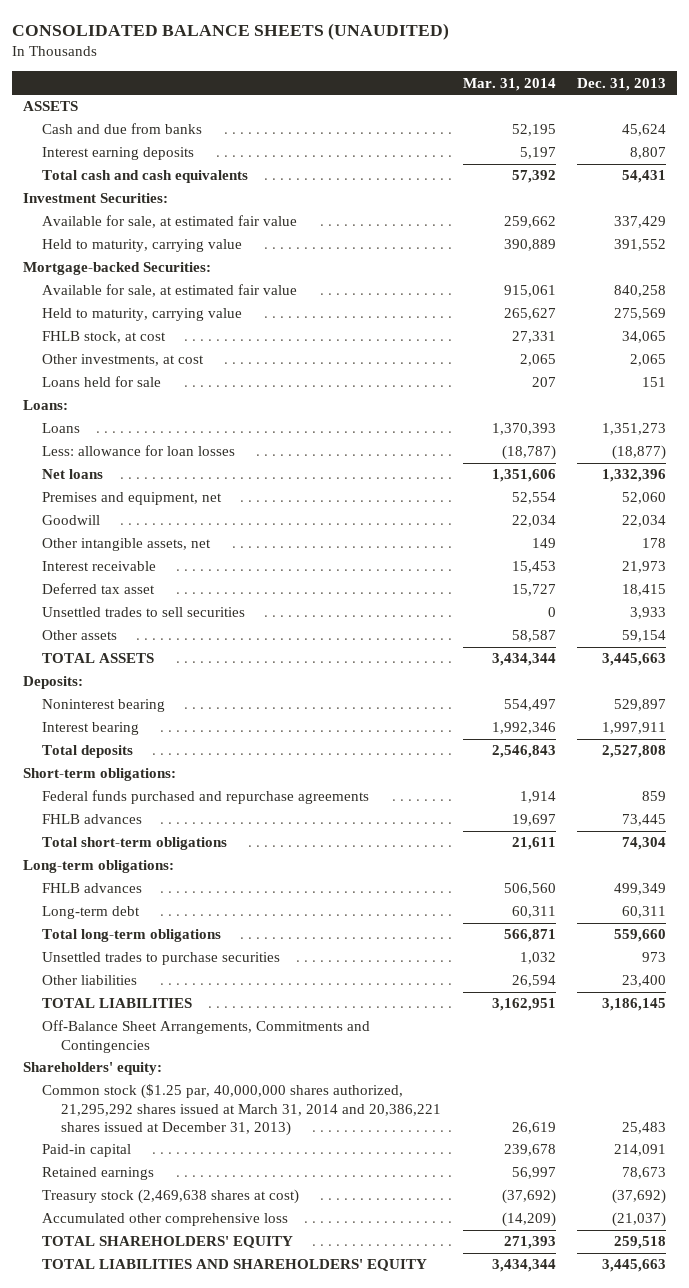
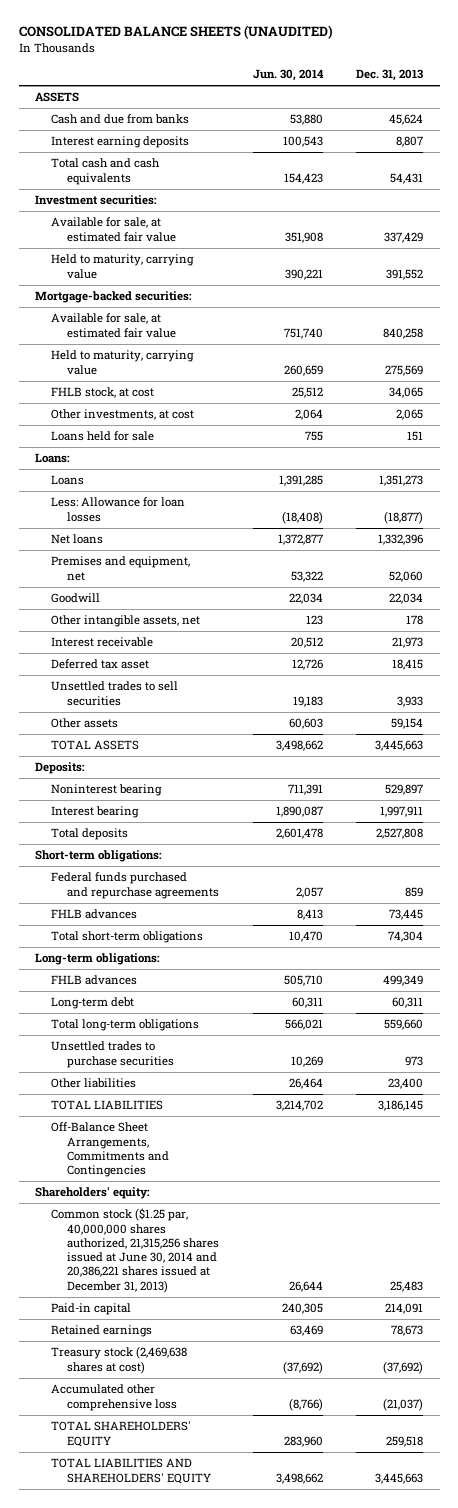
[462,77,556,91] Mar. 31, 2014 -> none
none -> [252,69,324,82] Jun. 30, 2014
[23,193,169,204] Investment Securities: -> [35,195,158,206] Investment securities:
[23,262,212,276] Mortgage-backed Securities: -> [35,291,193,304] Mortgage-backed securities:
[42,445,236,457] Less: allowance for loan losses -> [51,497,186,522] Less: Allowance for loan losses
[42,1084,442,1136] Common stock ($1.25 par, 40,000,000 shares authorized, 21,295,292 shares issued at March 31, 2014 and 20,386,221 shares issued at December 31, 2013) -> [51,1208,220,1293] Common stock ($1.25 par, 40,000,000 shares authorized, 21,315,256 shares issued at June 30, 2014 and 20,386,221 shares issued at December 31, 2013)

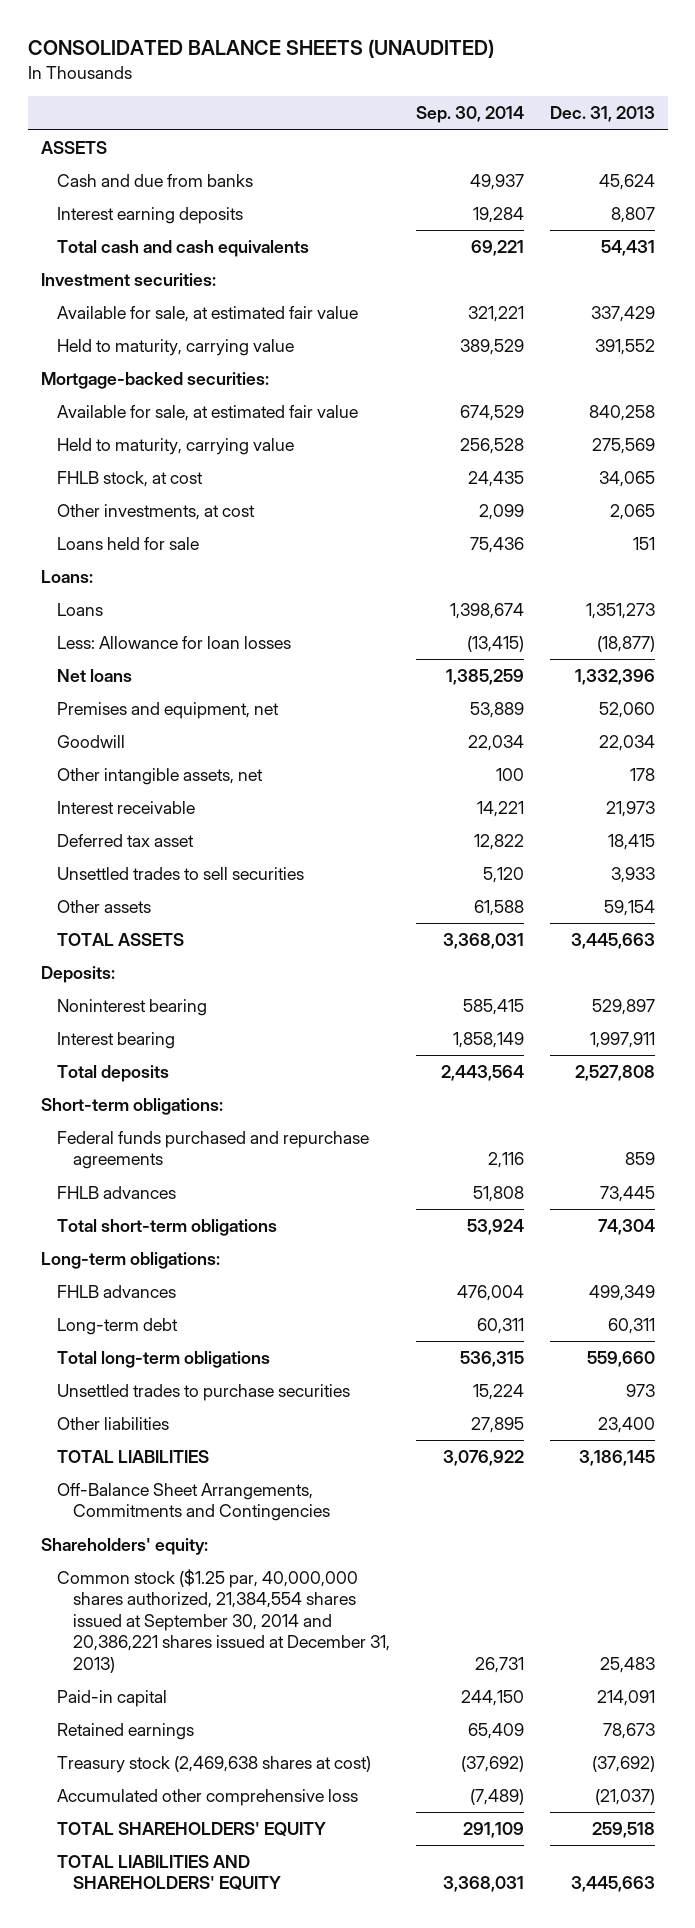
[252,69,324,82] Jun. 30, 2014 -> none
none -> [416,106,525,124] Sep. 30, 2014
[51,1208,220,1293] Common stock ($1.25 par, 40,000,000 shares authorized, 21,315,256 shares issued at June 30, 2014 and 20,386,221 shares issued at December 31, 2013) -> [56,1569,391,1673] Common stock ($1.25 par, 40,000,000 shares authorized, 21,384,554 shares issued at September 30, 2014 and 20,386,221 shares issued at December 31, 2013)

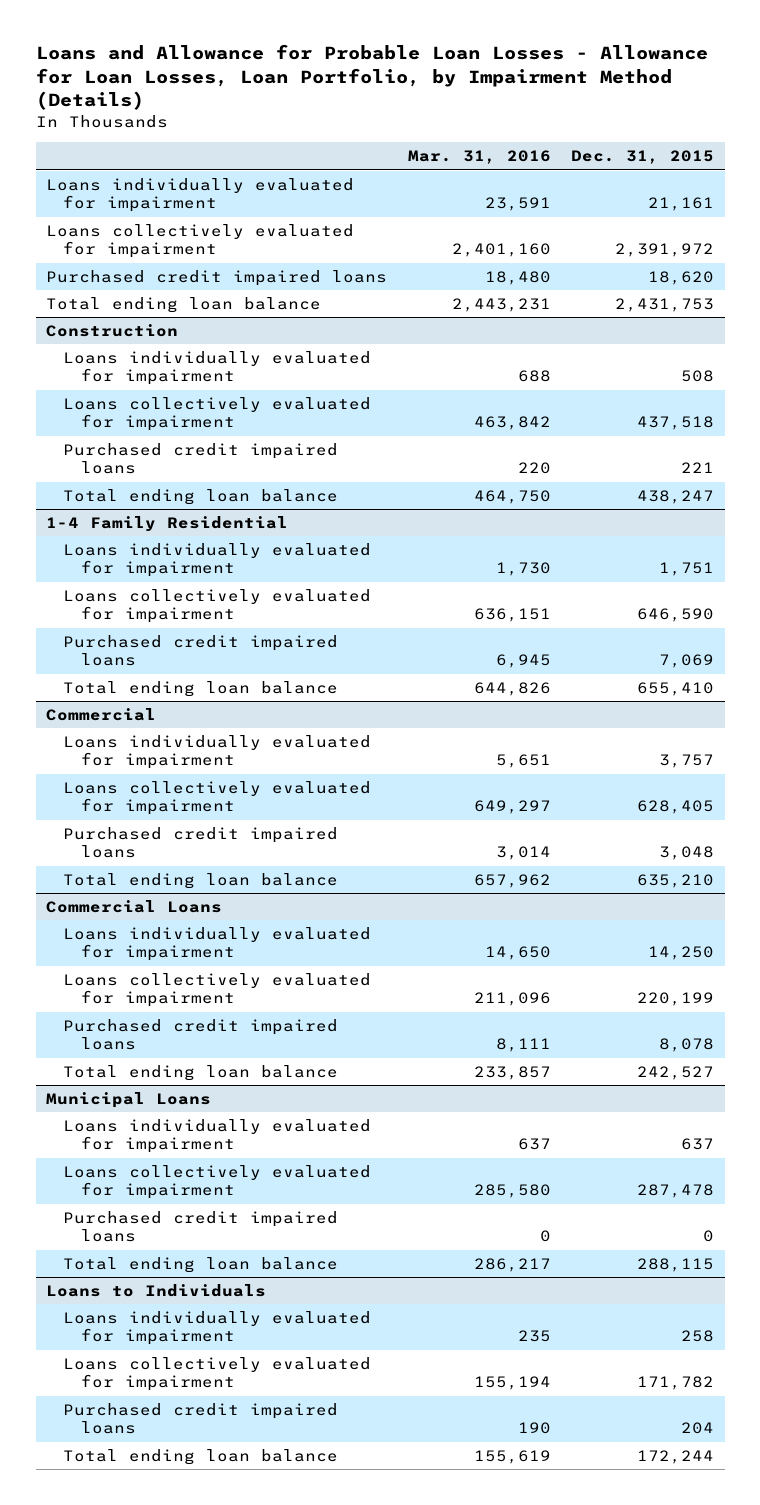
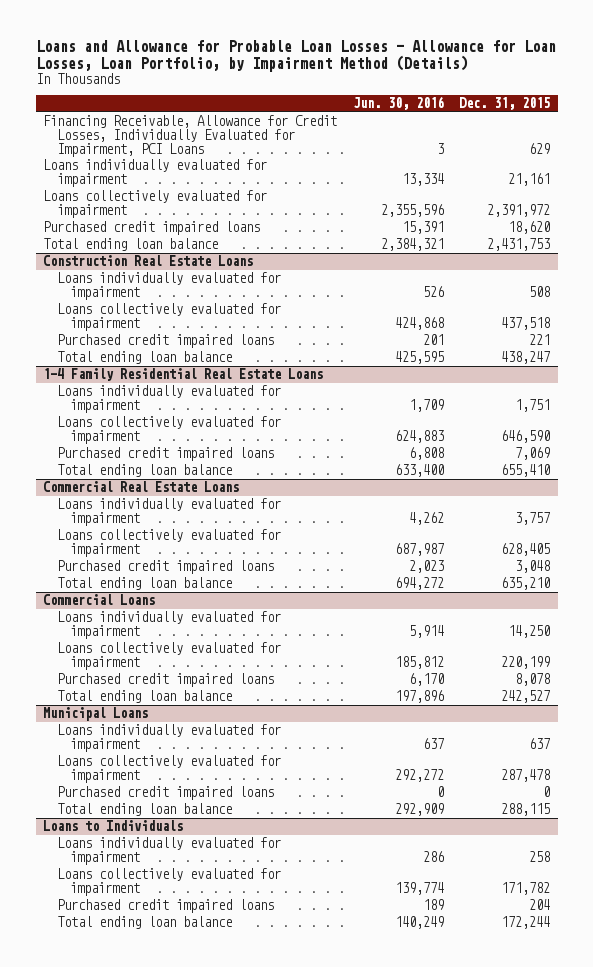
[407,150,551,165] Mar. 31, 2016 -> none
none -> [352,96,444,111] Jun. 30, 2016
none -> [43,115,338,157] Financing Receivable, Allowance for Credit Losses, Individually Evaluated for Impairment, PCI Loans
[45,324,178,338] Construction -> [43,255,254,267] Construction Real Estate Loans
[45,516,288,533] 1-4 Family Residential -> [43,368,324,382] 1-4 Family Residential Real Estate Loans
[45,708,156,722] Commercial -> [43,481,240,493] Commercial Real Estate Loans

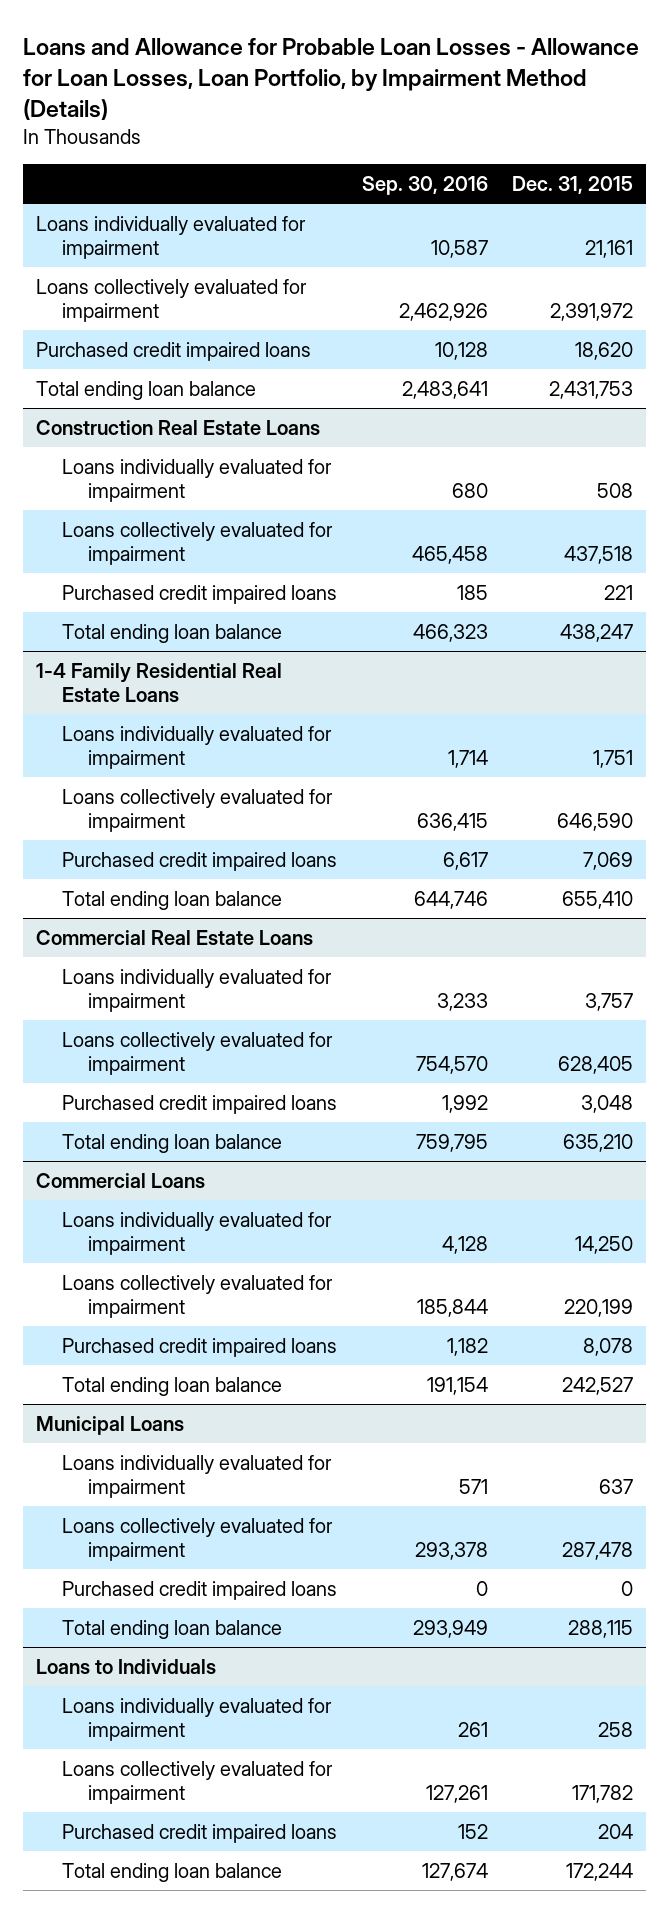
[352,96,444,111] Jun. 30, 2016 -> none
none -> [361,176,488,196] Sep. 30, 2016
[43,115,338,157] Financing Receivable, Allowance for Credit Losses, Individually Evaluated for Impairment, PCI Loans -> none

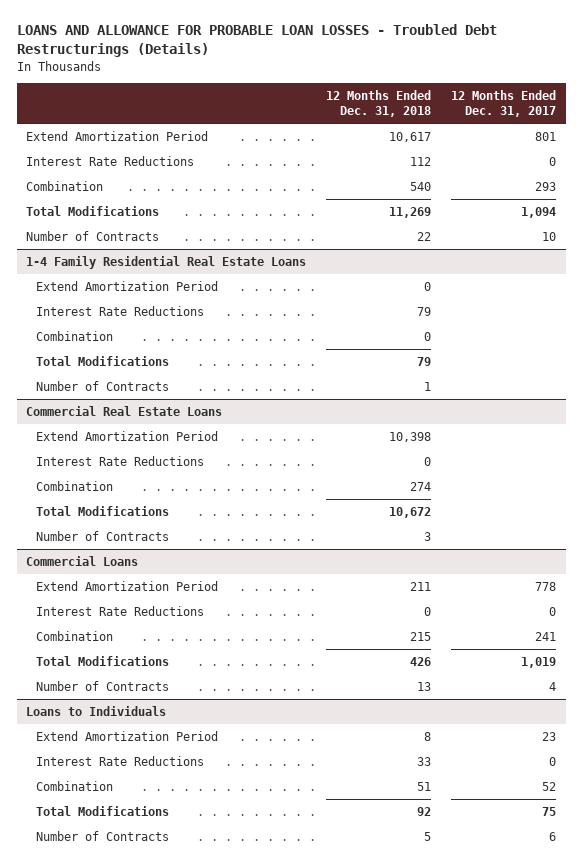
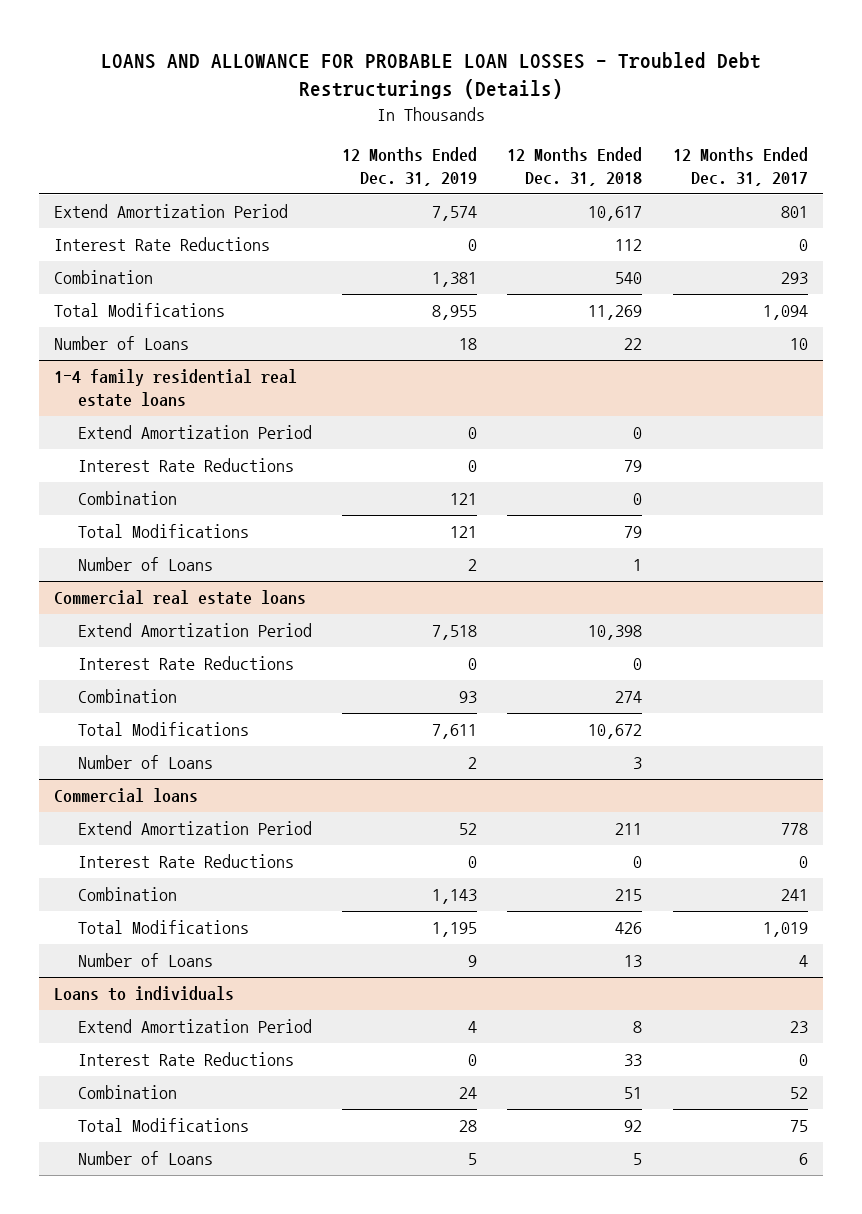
none -> [342,146,478,187] 12 Months Ended Dec. 31, 2019
[26,230,160,241] Number of Contracts -> [54,336,190,351] Number of Loans
[26,255,307,269] 1-4 Family Residential Real Estate Loans -> [54,369,298,408] 1-4 family residential real estate loans
[35,380,169,391] Number of Contracts -> [78,557,214,572] Number of Loans
[26,405,223,416] Commercial Real Estate Loans -> [54,590,307,606] Commercial real estate loans
[35,530,169,541] Number of Contracts -> [78,755,214,770] Number of Loans
[26,555,139,566] Commercial Loans -> [54,788,199,804] Commercial loans
[35,680,169,691] Number of Contracts -> [78,953,214,968] Number of Loans
[26,705,167,716] Loans to Individuals -> [54,986,235,1002] Loans to individuals
[35,830,169,841] Number of Contracts -> [78,1151,214,1166] Number of Loans

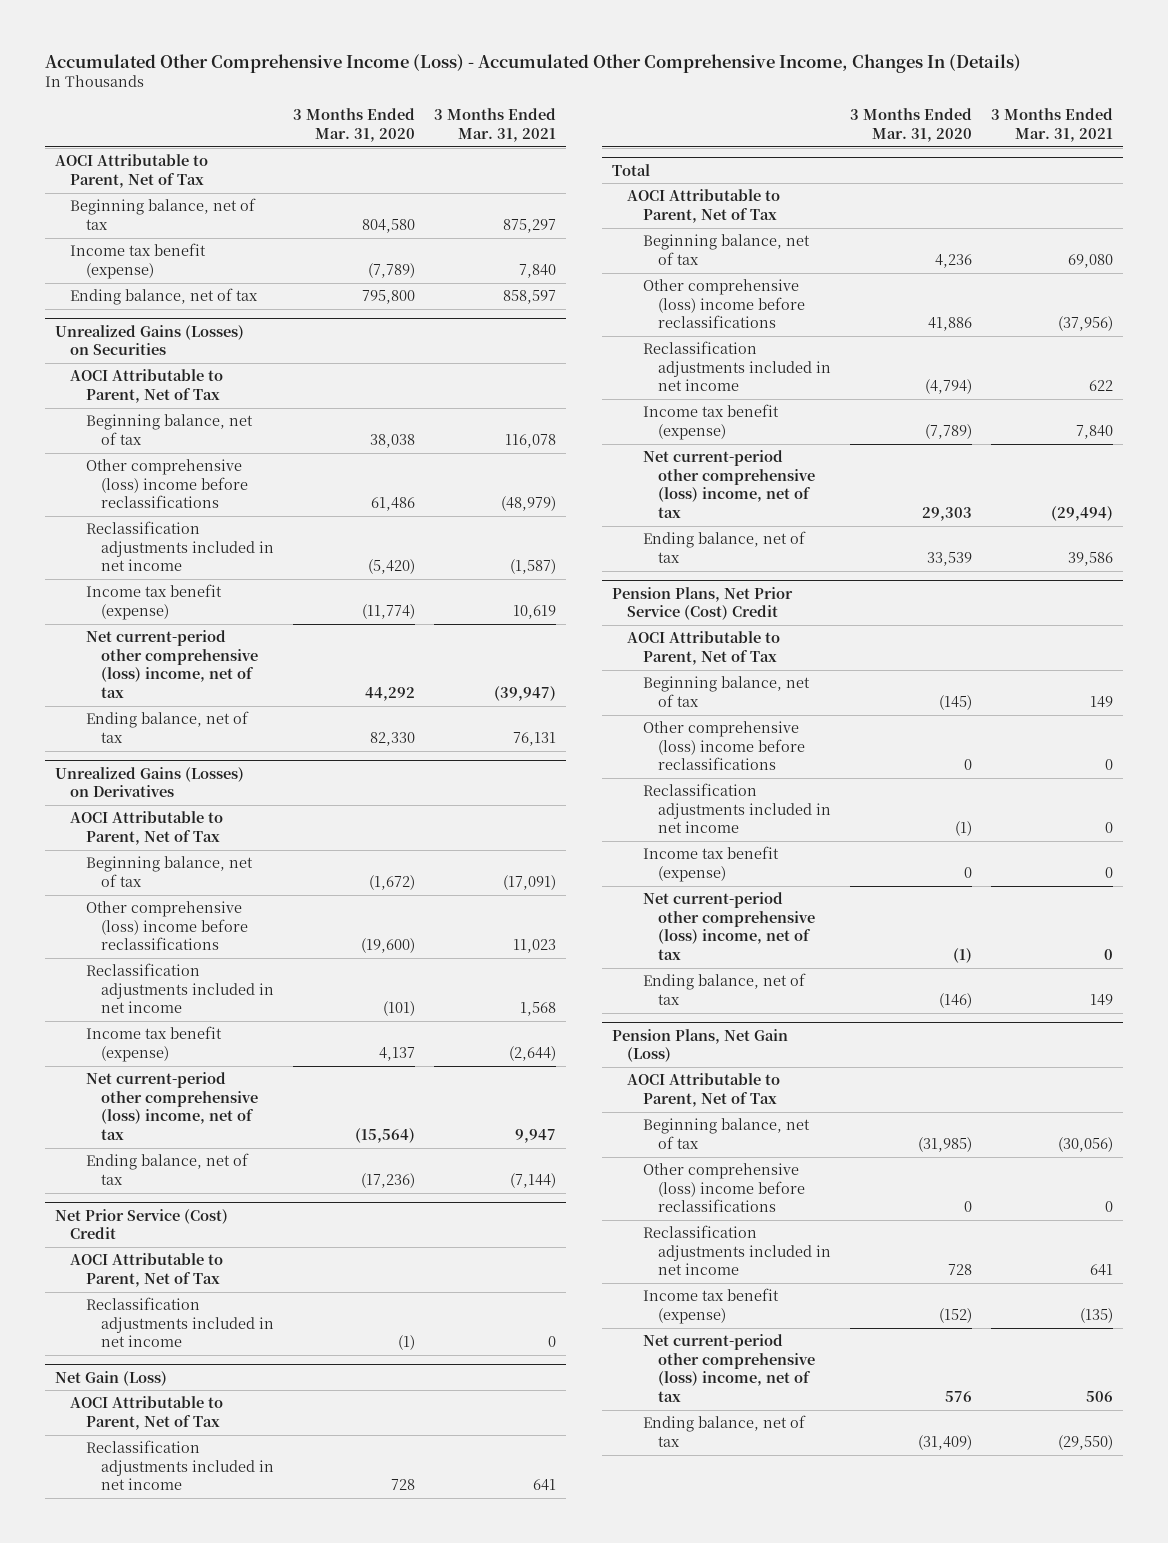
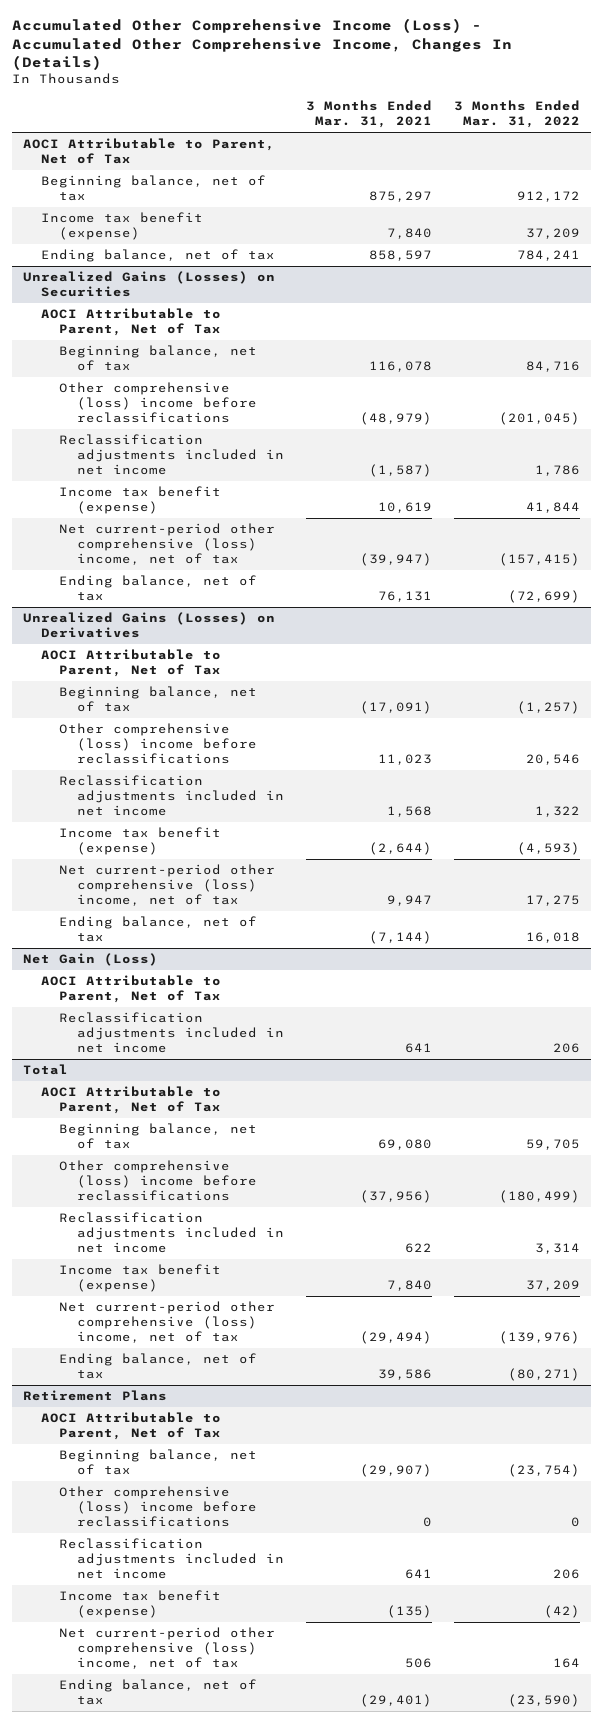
[293,108,416,142] 3 Months Ended Mar. 31, 2020 -> none
none -> [454,100,581,129] 3 Months Ended Mar. 31, 2022
[54,1208,228,1240] Net Prior Service (Cost) Credit -> none
[70,1253,224,1287] AOCI Attributable to Parent, Net of Tax -> none
[85,1297,275,1348] Reclassification adjustments included in net income -> none
[611,586,793,621] Pension Plans, Net Prior Service (Cost) Credit -> none
[627,631,781,665] AOCI Attributable to Parent, Net of Tax -> none
[642,676,810,707] Beginning balance, net of tax -> none
[642,721,806,771] Other comprehensive (loss) income before reclassifications -> none
[642,783,832,834] Reclassification adjustments included in net income -> none
[642,846,779,882] Income tax benefit (expense) -> none
[642,892,816,961] Net current-period other comprehensive (loss) income, net of tax -> none
[642,973,806,1005] Ending balance, net of tax -> none
[611,1028,788,1063] Pension Plans, Net Gain (Loss) -> none
none -> [22,1390,167,1402] Retirement Plans
[1058,1136,1114,1152] (30,056) -> [360,1464,433,1478] (29,907)
[1058,1434,1114,1450] (29,550) -> [360,1694,433,1708] (29,401)

